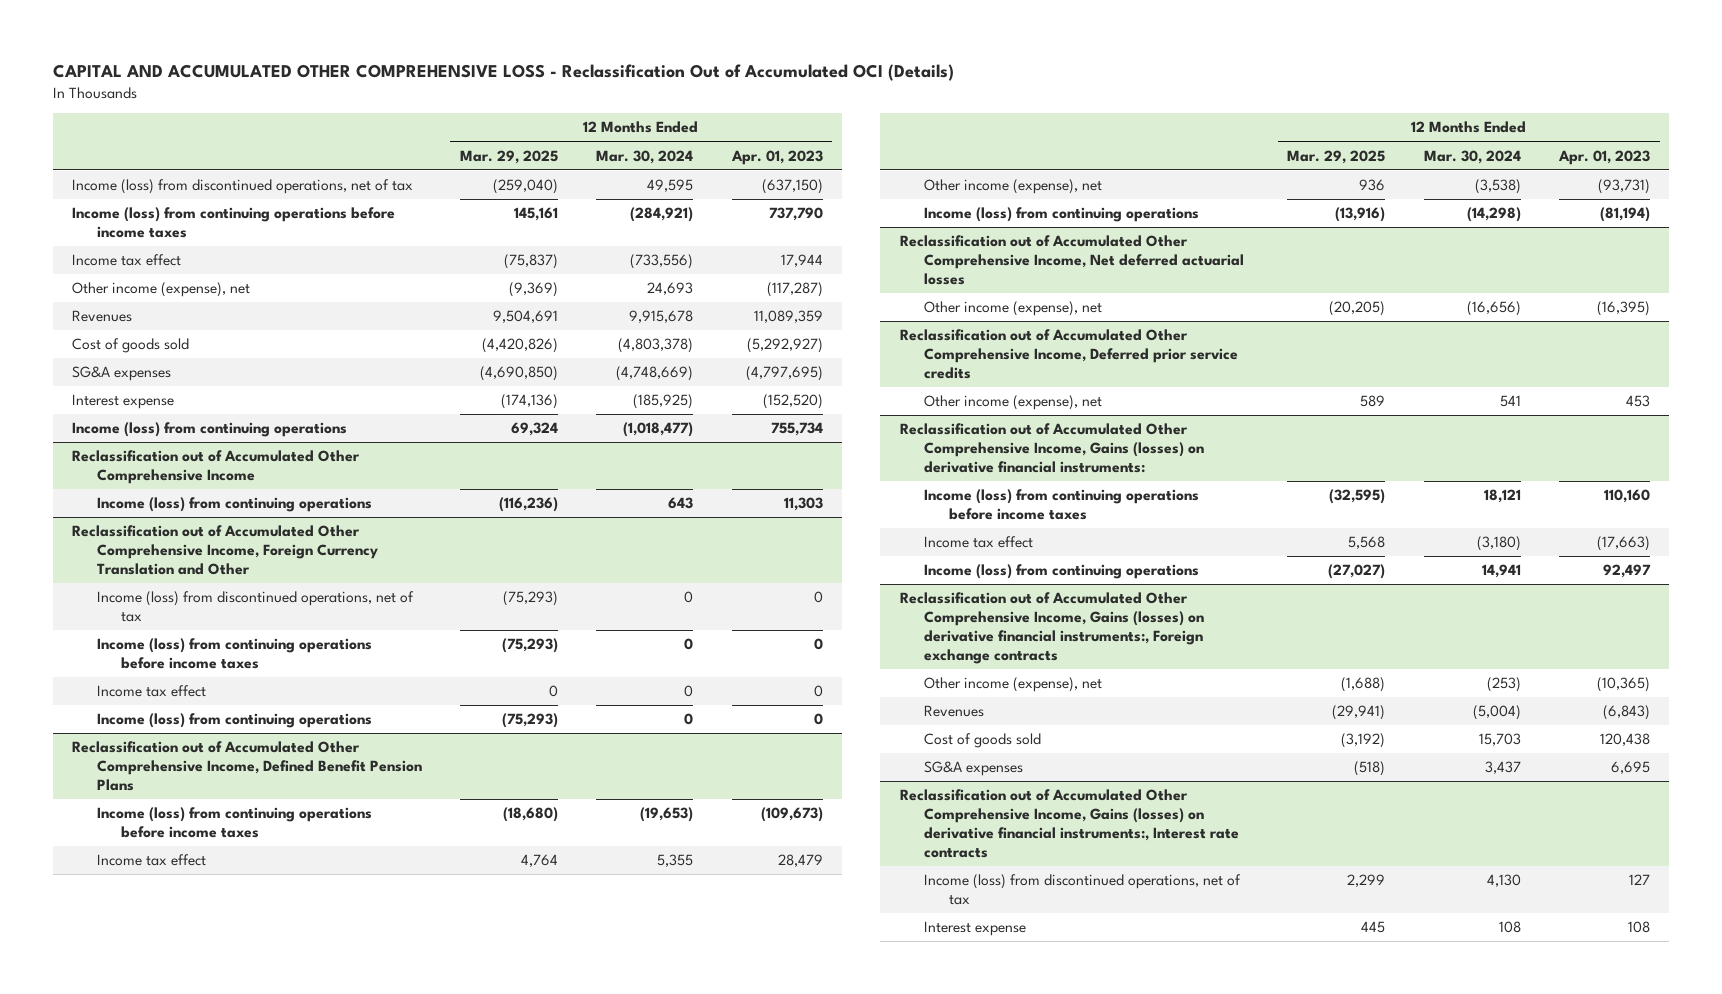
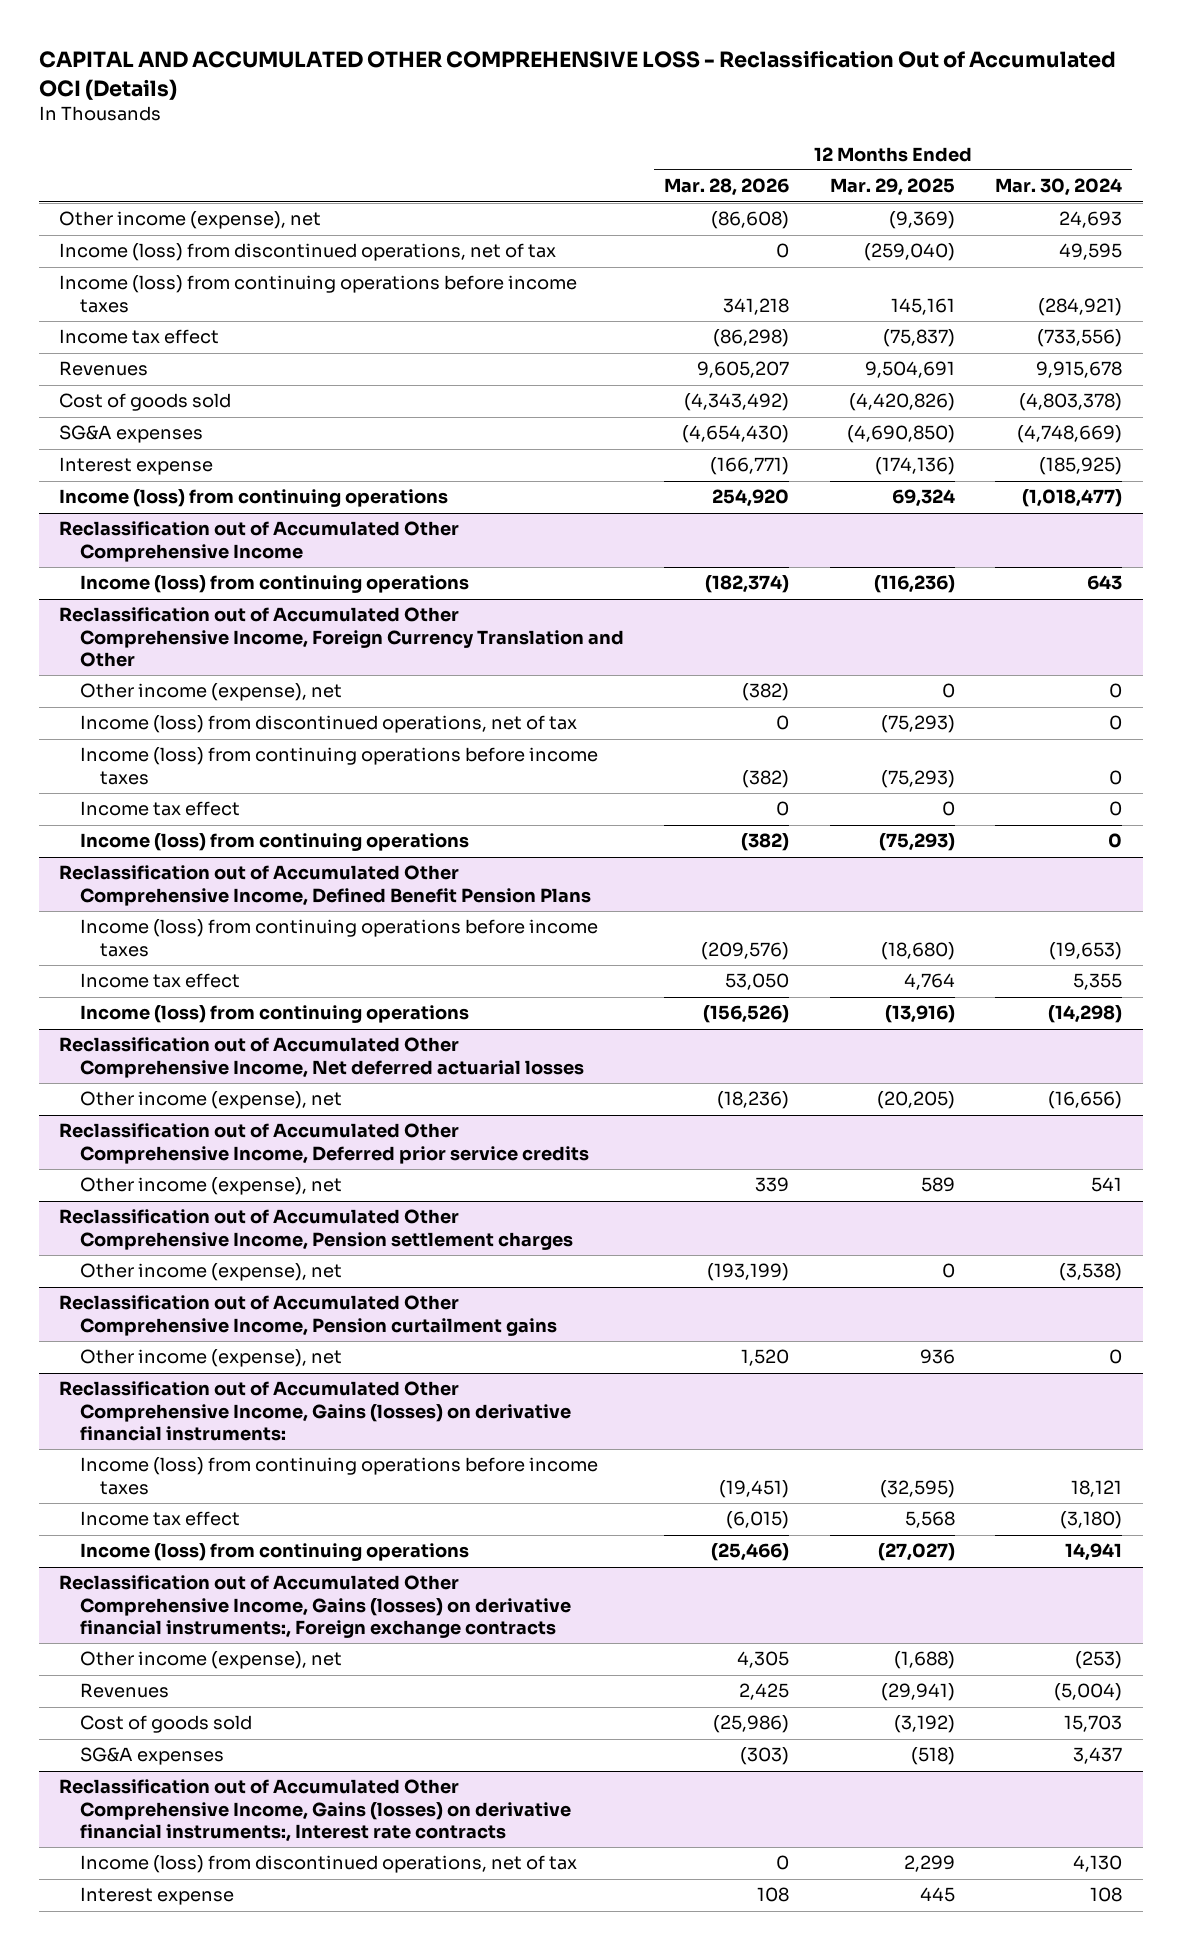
[730,149,823,165] Apr. 01, 2023 -> none
none -> [664,178,790,197] Mar. 28, 2026
[71,282,250,298] Other income (expense), net -> [59,211,322,230] Other income (expense), net
none -> [79,683,342,702] Other income (expense), net
[924,179,1103,195] Other income (expense), net -> none
none -> [59,1209,573,1250] Reclassification out of Accumulated Other Comprehensive Income, Pension settlement charges
none -> [79,1263,342,1282] Other income (expense), net
none -> [59,1295,557,1336] Reclassification out of Accumulated Other Comprehensive Income, Pension curtailment gains
none -> [79,1349,342,1368] Other income (expense), net

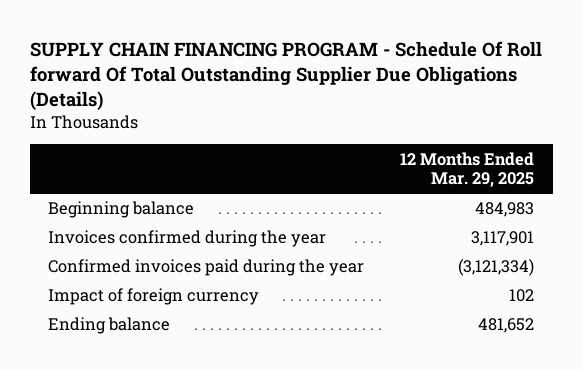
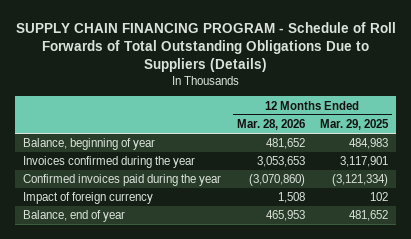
[30,40,543,112] SUPPLY CHAIN FINANCING PROGRAM - Schedule Of Roll forward Of Total Outstanding Supplier Due Obligations (Details) -> [15,21,396,73] SUPPLY CHAIN FINANCING PROGRAM - Schedule of Roll Forwards of Total Outstanding Obligations Due to Suppliers (Details)
none -> [236,119,305,131] Mar. 28, 2026
[48,201,195,219] Beginning balance -> [22,138,155,151] Balance, beginning of year
[48,317,171,335] Ending balance -> [22,210,125,223] Balance, end of year

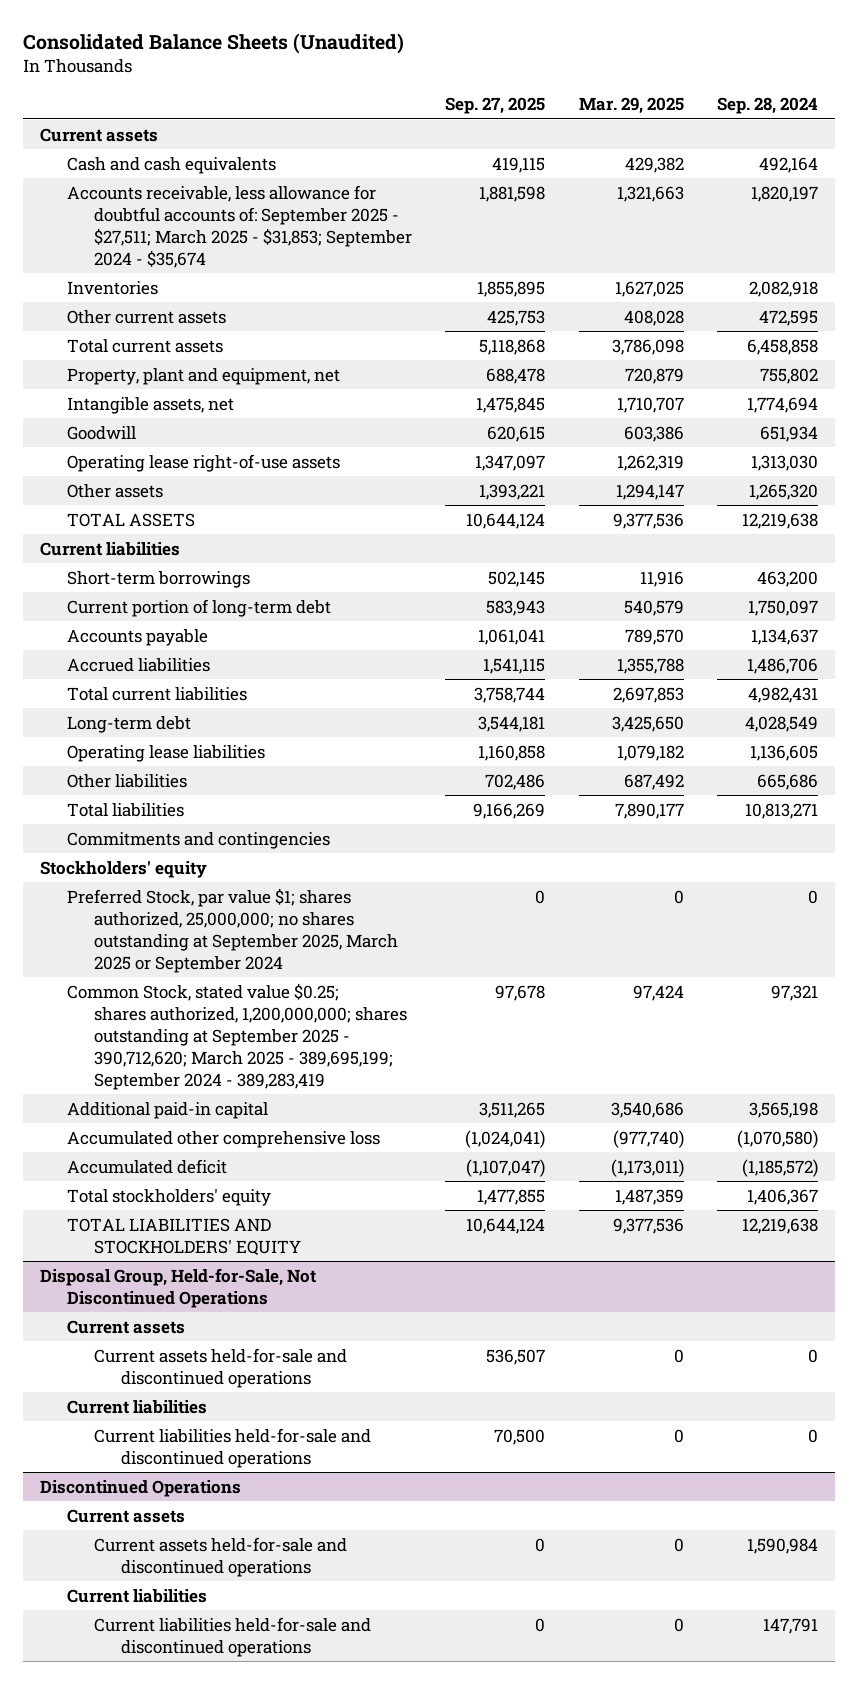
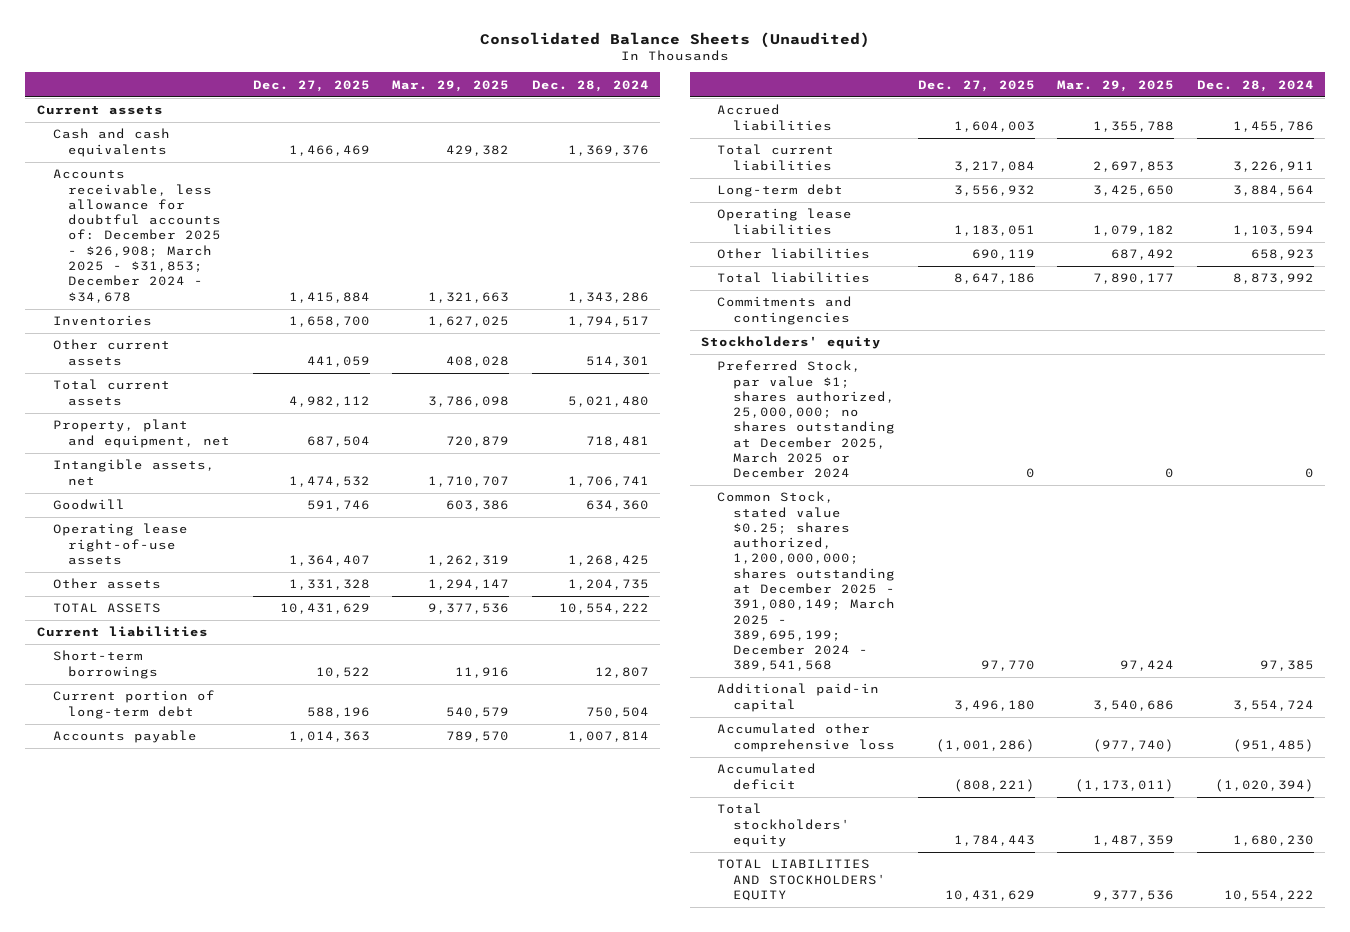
[445,97,546,115] Sep. 27, 2025 -> none
[717,97,819,115] Sep. 28, 2024 -> none
none -> [252,79,370,92] Dec. 27, 2025
none -> [531,79,649,92] Dec. 28, 2024
[66,184,412,268] Accounts receivable, less allowance for doubtful accounts of: September 2025 - $27,511; March 2025 - $31,853; September 2024 - $35,674 -> [52,169,222,303] Accounts receivable, less allowance for doubtful accounts of: December 2025 - $26,908; March 2025 - $31,853; December 2024 - $34,678
[66,887,398,973] Preferred Stock, par value $1; shares authorized, 25,000,000; no shares outstanding at September 2025, March 2025 or September 2024 -> [717,360,896,479] Preferred Stock, par value $1; shares authorized, 25,000,000; no shares outstanding at December 2025, March 2025 or December 2024
[66,982,407,1090] Common Stock, stated value $0.25; shares authorized, 1,200,000,000; shares outstanding at September 2025 - 390,712,620; March 2025 - 389,695,199; September 2024 - 389,283,419 -> [717,491,896,672] Common Stock, stated value $0.25; shares authorized, 1,200,000,000; shares outstanding at December 2025 - 391,080,149; March 2025 - 389,695,199; December 2024 - 389,541,568
[39,1267,316,1308] Disposal Group, Held-for-Sale, Not Discontinued Operations -> none
[66,1319,185,1334] Current assets -> none
[93,1347,347,1388] Current assets held-for-sale and discontinued operations -> none
[66,1399,207,1414] Current liabilities -> none
[93,1427,371,1468] Current liabilities held-for-sale and discontinued operations -> none
[39,1479,241,1497] Discontinued Operations -> none
[66,1508,185,1523] Current assets -> none
[93,1536,347,1577] Current assets held-for-sale and discontinued operations -> none
[66,1588,207,1603] Current liabilities -> none
[93,1616,371,1657] Current liabilities held-for-sale and discontinued operations -> none

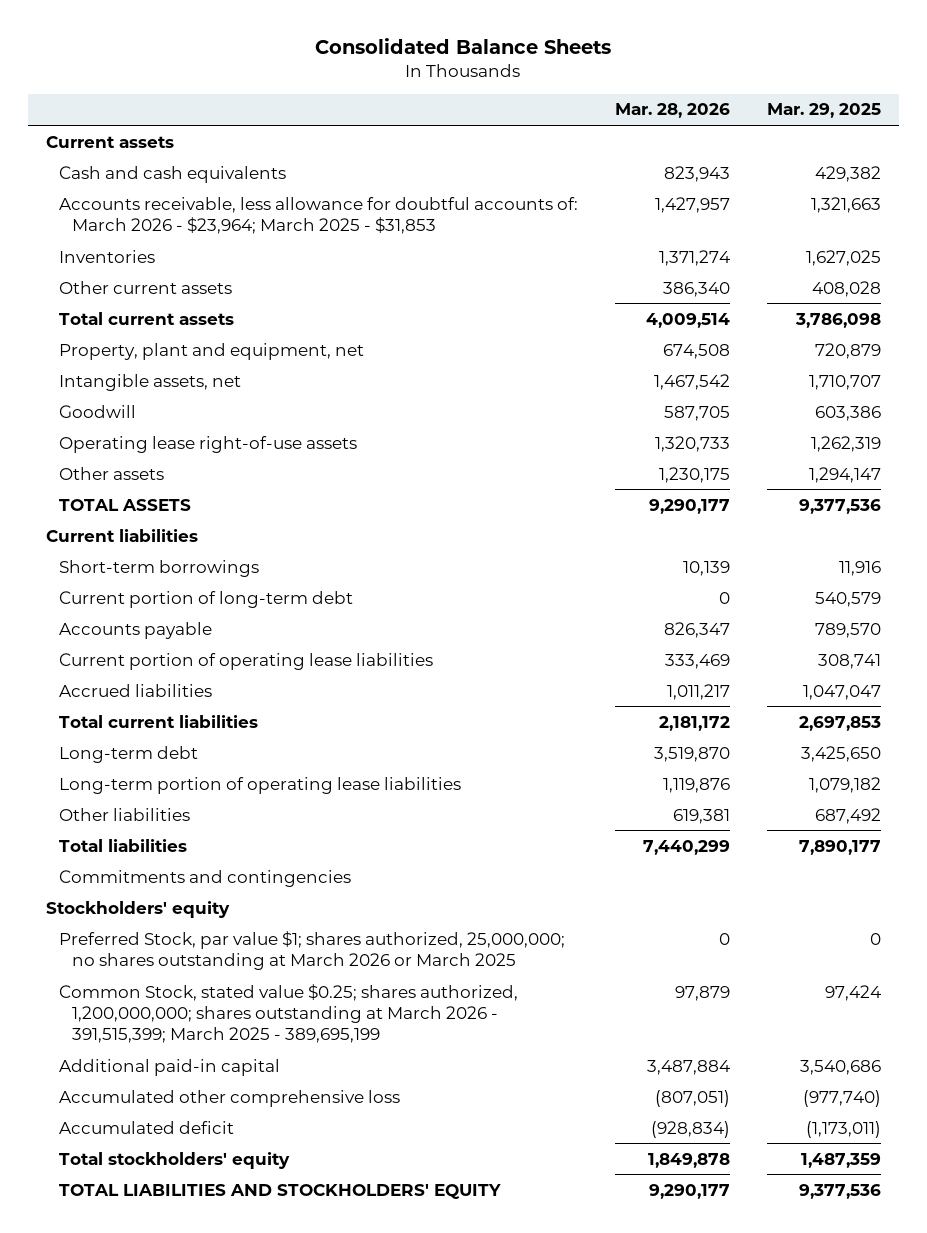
[480,32,871,49] Consolidated Balance Sheets (Unaudited) -> [315,38,612,55] Consolidated Balance Sheets
[252,79,370,92] Dec. 27, 2025 -> none
[531,79,649,92] Dec. 28, 2024 -> none
none -> [614,103,730,119] Mar. 28, 2026
[52,169,222,303] Accounts receivable, less allowance for doubtful accounts of: December 2025 - $26,908; March 2025 - $31,853; December 2024 - $34,678 -> [59,196,579,235] Accounts receivable, less allowance for doubtful accounts of: March 2026 - $23,964; March 2025 - $31,853
none -> [59,652,434,670] Current portion of operating lease liabilities
[1093,120,1175,132] 1,355,788 -> [802,684,881,700] 1,047,047
[717,208,853,235] Operating lease liabilities -> [59,776,462,794] Long-term portion of operating lease liabilities
[717,360,896,479] Preferred Stock, par value $1; shares authorized, 25,000,000; no shares outstanding at December 2025, March 2025 or December 2024 -> [59,930,566,971] Preferred Stock, par value $1; shares authorized, 25,000,000; no shares outstanding at March 2026 or March 2025
[717,491,896,672] Common Stock, stated value $0.25; shares authorized, 1,200,000,000; shares outstanding at December 2025 - 391,080,149; March 2025 - 389,695,199; December 2024 - 389,541,568 -> [59,983,519,1044] Common Stock, stated value $0.25; shares authorized, 1,200,000,000; shares outstanding at March 2026 - 391,515,399; March 2025 - 389,695,199

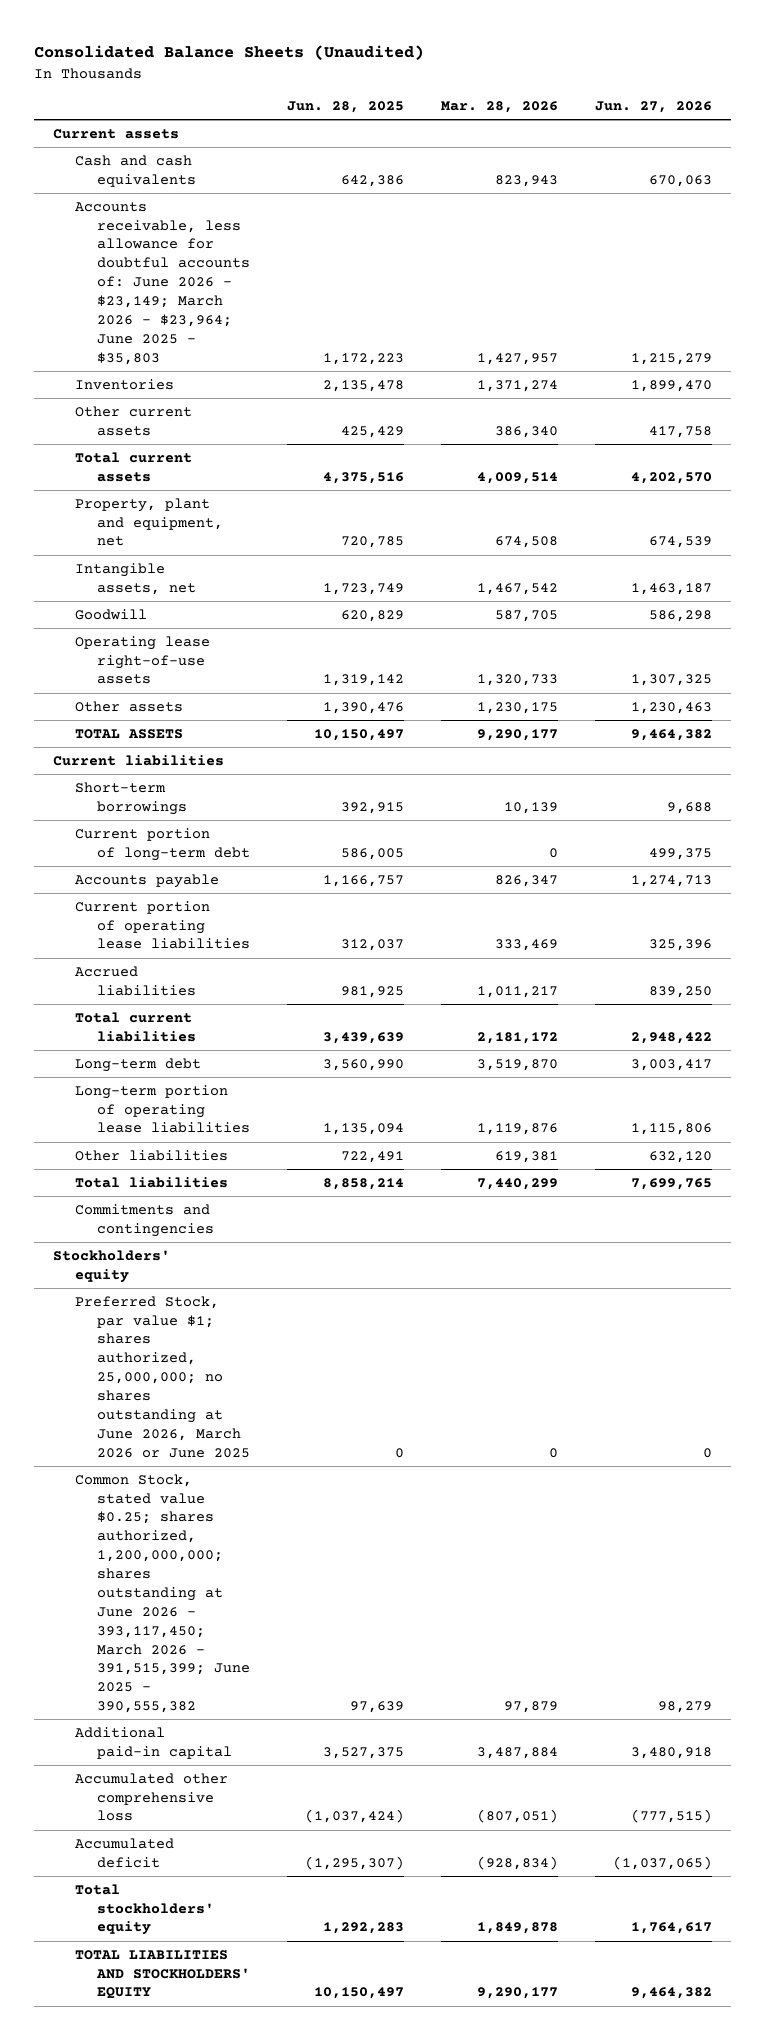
[315,38,612,55] Consolidated Balance Sheets -> [34,45,425,61] Consolidated Balance Sheets (Unaudited)
[766,103,881,119] Mar. 29, 2025 -> none
none -> [286,101,404,114] Jun. 28, 2025
none -> [595,101,713,114] Jun. 27, 2026
[59,196,579,235] Accounts receivable, less allowance for doubtful accounts of: March 2026 - $23,964; March 2025 - $31,853 -> [74,201,250,365] Accounts receivable, less allowance for doubtful accounts of: June 2026 - $23,149; March 2026 - $23,964; June 2025 - $35,803
[59,930,566,971] Preferred Stock, par value $1; shares authorized, 25,000,000; no shares outstanding at March 2026 or March 2025 -> [74,1295,250,1458] Preferred Stock, par value $1; shares authorized, 25,000,000; no shares outstanding at June 2026, March 2026 or June 2025
[59,983,519,1044] Common Stock, stated value $0.25; shares authorized, 1,200,000,000; shares outstanding at March 2026 - 391,515,399; March 2025 - 389,695,199 -> [74,1473,250,1714] Common Stock, stated value $0.25; shares authorized, 1,200,000,000; shares outstanding at June 2026 - 393,117,450; March 2026 - 391,515,399; June 2025 - 390,555,382

